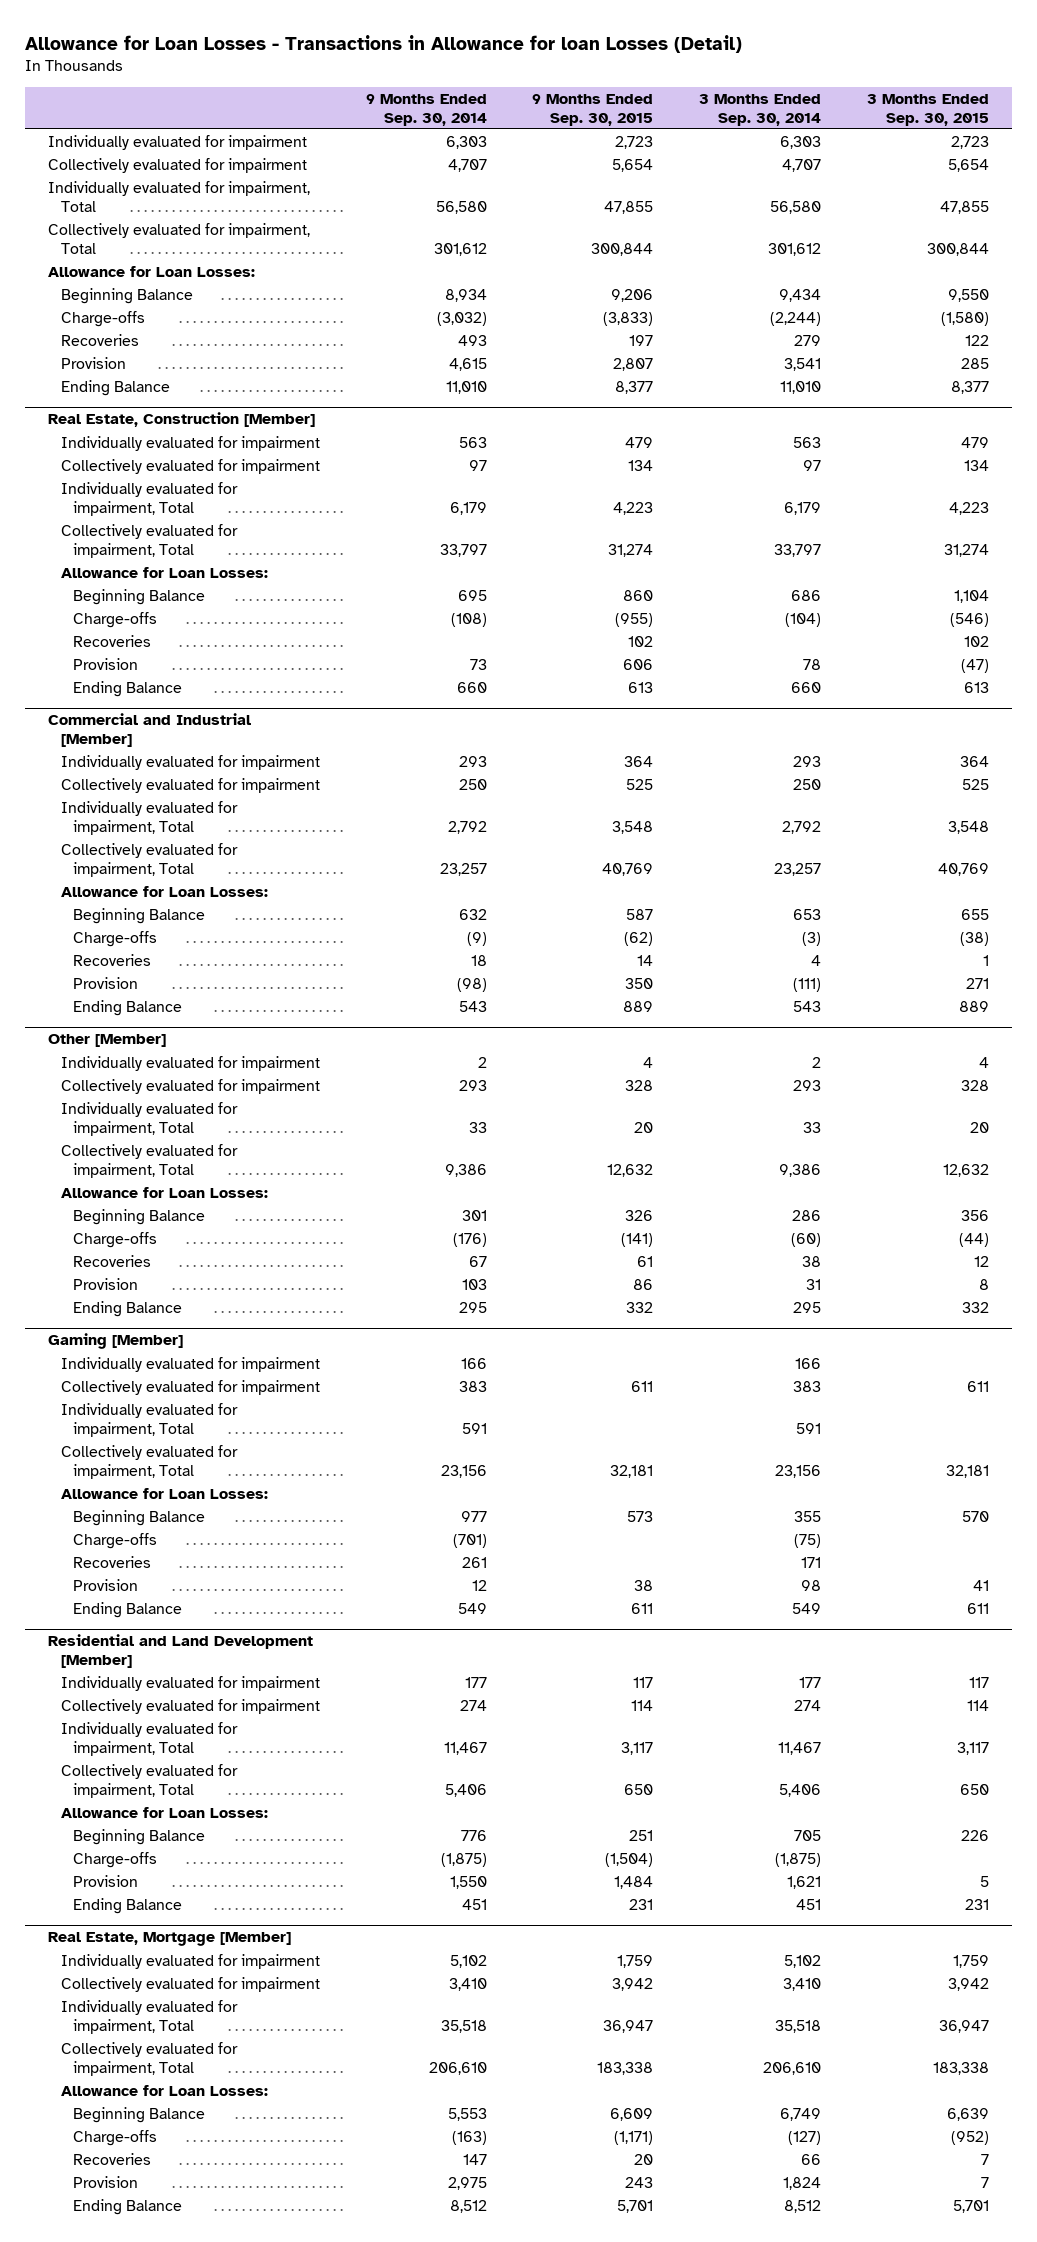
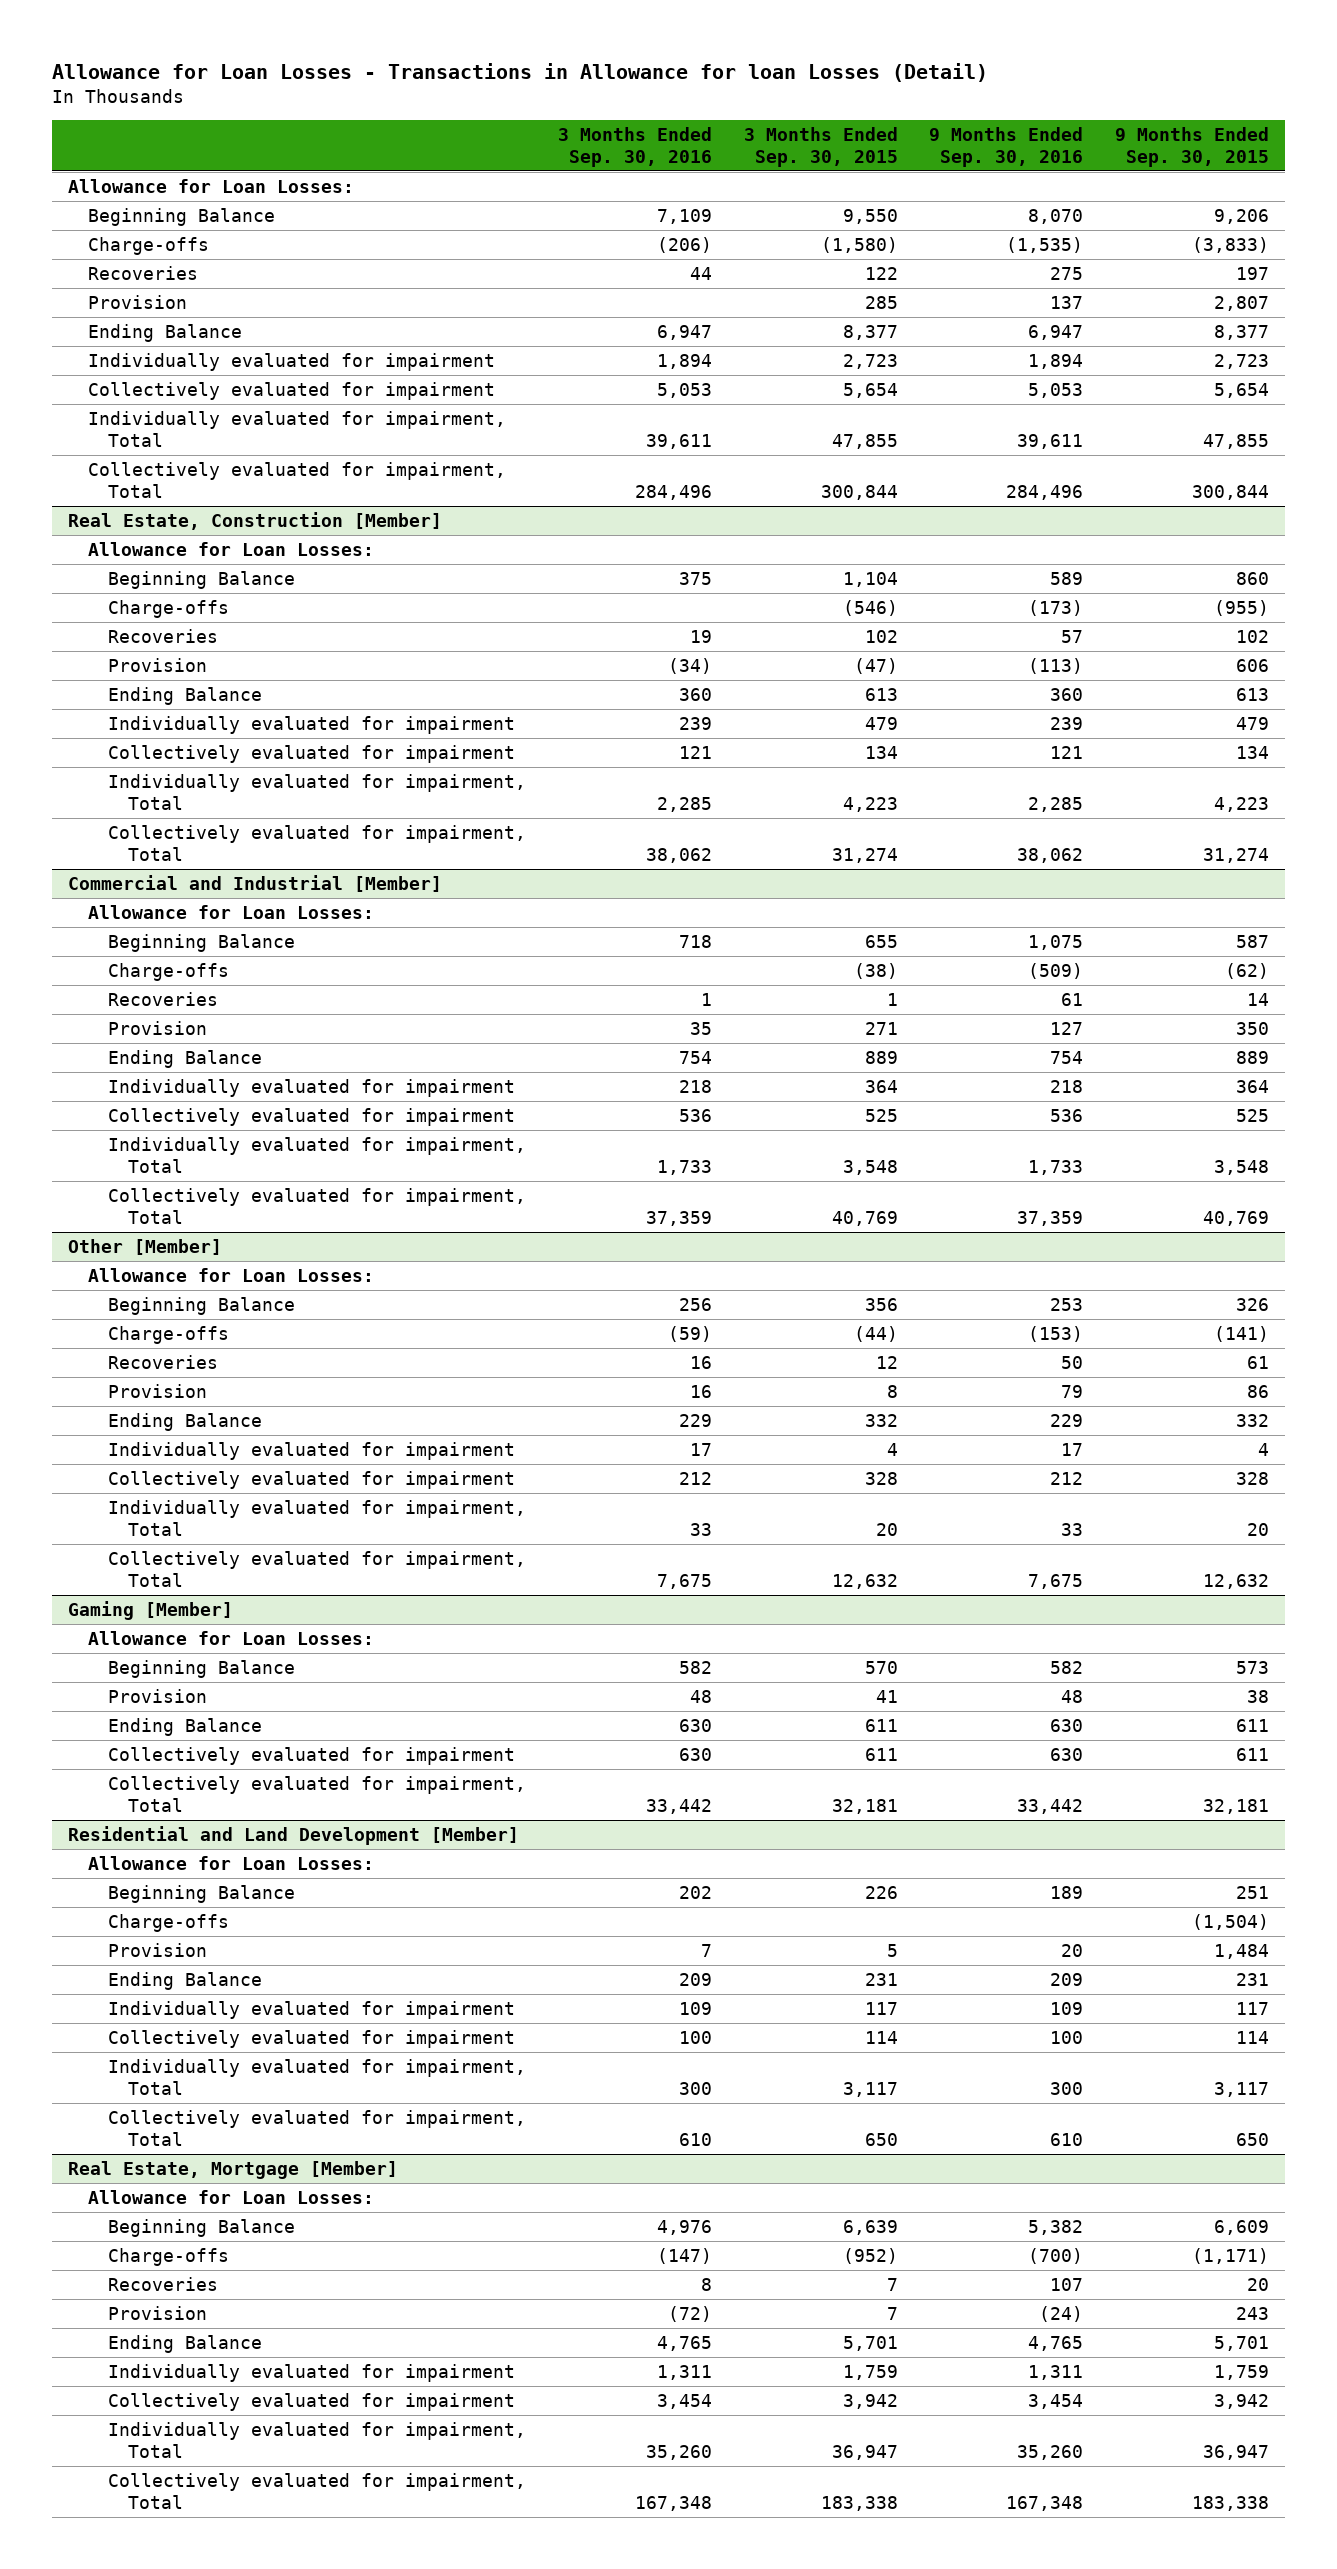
[365,94,487,126] 9 Months Ended Sep. 30, 2014 -> none
[699,94,822,126] 3 Months Ended Sep. 30, 2014 -> none
none -> [557,126,712,167] 3 Months Ended Sep. 30, 2016
none -> [929,126,1084,167] 9 Months Ended Sep. 30, 2016
[47,135,307,151] Individually evaluated for impairment -> [88,352,496,371] Individually evaluated for impairment
[47,158,307,174] Collectively evaluated for impairment -> [88,381,496,400] Collectively evaluated for impairment
[47,181,310,212] Individually evaluated for impairment, Total -> [88,410,507,447] Individually evaluated for impairment, Total
[47,223,310,254] Collectively evaluated for impairment, Total -> [88,461,507,498] Collectively evaluated for impairment, Total
[60,436,320,452] Individually evaluated for impairment -> [108,715,516,734] Individually evaluated for impairment
[60,459,320,475] Collectively evaluated for impairment -> [108,744,516,763] Collectively evaluated for impairment
[60,482,238,516] Individually evaluated for impairment, Total -> [108,773,527,810] Individually evaluated for impairment, Total
[60,524,238,558] Collectively evaluated for impairment, Total -> [108,824,527,861] Collectively evaluated for impairment, Total
[60,755,320,771] Individually evaluated for impairment -> [108,1078,516,1097] Individually evaluated for impairment
[60,778,320,794] Collectively evaluated for impairment -> [108,1107,516,1126] Collectively evaluated for impairment
[60,801,238,835] Individually evaluated for impairment, Total -> [108,1136,527,1173] Individually evaluated for impairment, Total
[60,843,238,877] Collectively evaluated for impairment, Total -> [108,1187,527,1224] Collectively evaluated for impairment, Total
[60,1056,320,1072] Individually evaluated for impairment -> [108,1441,516,1460] Individually evaluated for impairment
[60,1079,320,1095] Collectively evaluated for impairment -> [108,1470,516,1489] Collectively evaluated for impairment
[60,1102,238,1136] Individually evaluated for impairment, Total -> [108,1499,527,1536] Individually evaluated for impairment, Total
[60,1144,238,1178] Collectively evaluated for impairment, Total -> [108,1550,527,1587] Collectively evaluated for impairment, Total
[60,1357,320,1373] Individually evaluated for impairment -> none
[60,1403,238,1437] Individually evaluated for impairment, Total -> none
[73,1533,158,1550] Charge-offs -> none
[73,1556,152,1569] Recoveries -> none
[60,1380,320,1396] Collectively evaluated for impairment -> [108,1746,516,1765] Collectively evaluated for impairment
[60,1445,238,1479] Collectively evaluated for impairment, Total -> [108,1775,527,1812] Collectively evaluated for impairment, Total
[60,1676,320,1692] Individually evaluated for impairment -> [108,2000,516,2019] Individually evaluated for impairment
[60,1699,320,1715] Collectively evaluated for impairment -> [108,2029,516,2048] Collectively evaluated for impairment
[60,1722,238,1756] Individually evaluated for impairment, Total -> [108,2058,527,2095] Individually evaluated for impairment, Total
[60,1764,238,1798] Collectively evaluated for impairment, Total -> [108,2109,527,2146] Collectively evaluated for impairment, Total
[60,1954,320,1970] Individually evaluated for impairment -> [108,2363,516,2382] Individually evaluated for impairment
[60,1977,320,1993] Collectively evaluated for impairment -> [108,2392,516,2411] Collectively evaluated for impairment
[60,2000,238,2034] Individually evaluated for impairment, Total -> [108,2421,527,2458] Individually evaluated for impairment, Total
[60,2042,238,2076] Collectively evaluated for impairment, Total -> [108,2472,527,2509] Collectively evaluated for impairment, Total

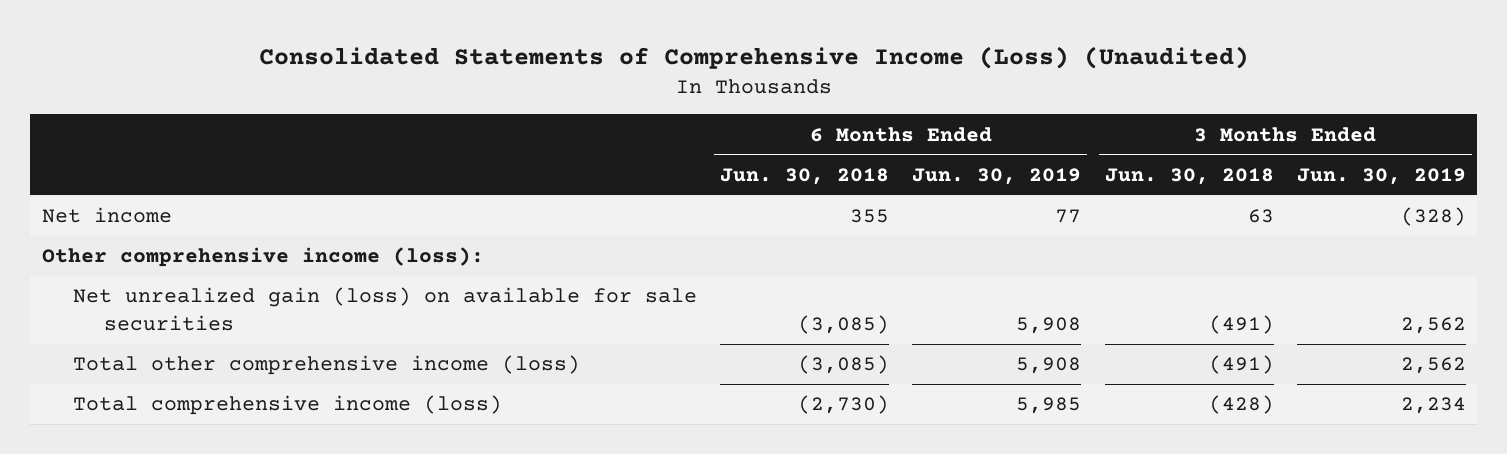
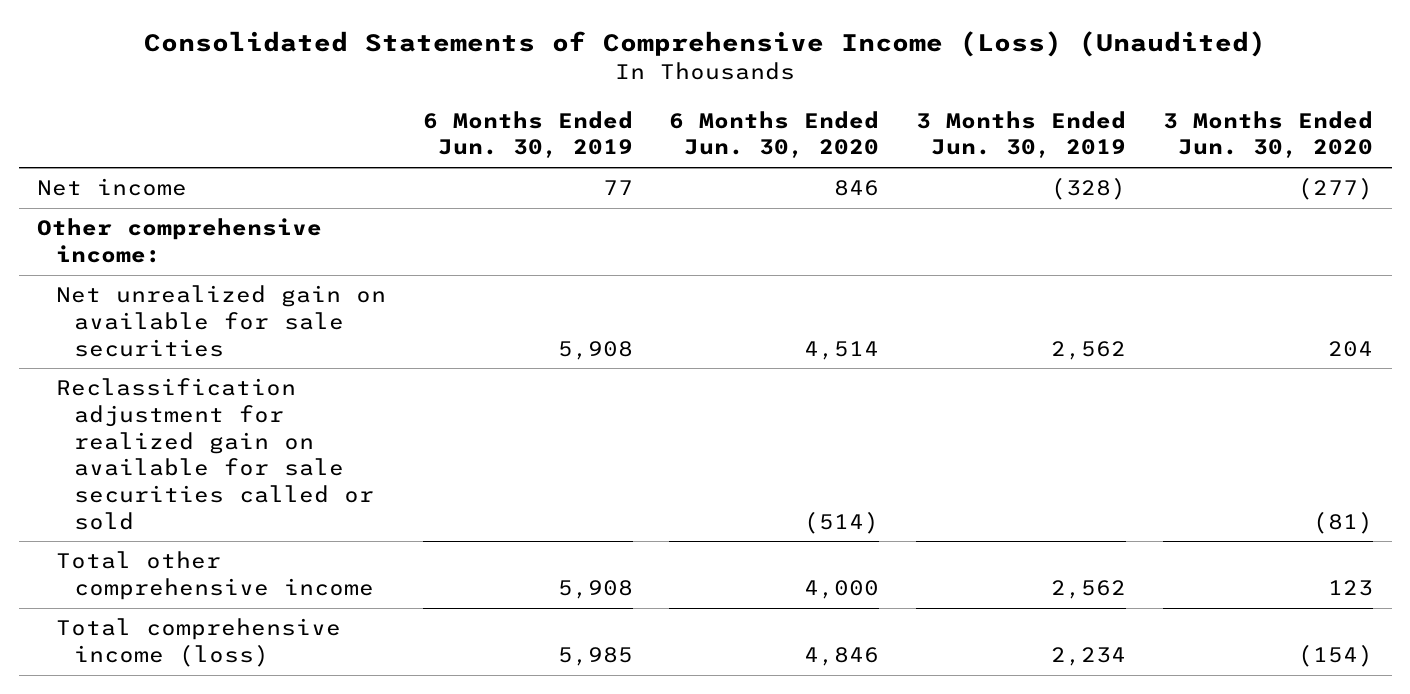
[720,168,890,186] Jun. 30, 2018 -> none
[1104,168,1274,186] Jun. 30, 2018 -> none
none -> [669,110,880,159] 6 Months Ended Jun. 30, 2020
none -> [1163,110,1374,159] 3 Months Ended Jun. 30, 2020
[41,247,484,268] Other comprehensive income (loss): -> [37,218,323,264] Other comprehensive income:
[73,287,698,332] Net unrealized gain (loss) on available for sale securities -> [55,285,386,357] Net unrealized gain on available for sale securities
none -> [55,378,375,530] Reclassification adjustment for realized gain on available for sale securities called or sold
[73,355,581,376] Total other comprehensive income (loss) -> [55,551,375,601] Total other comprehensive income

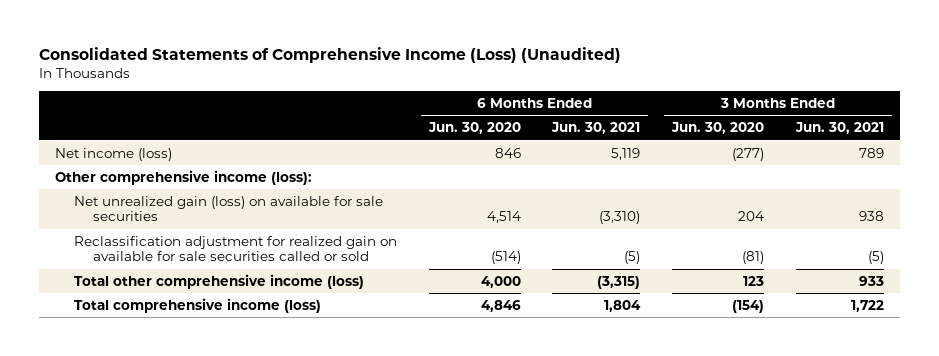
[422,110,633,159] 6 Months Ended Jun. 30, 2019 -> none
[916,110,1127,159] 3 Months Ended Jun. 30, 2019 -> none
none -> [551,122,641,135] Jun. 30, 2021
none -> [794,122,884,135] Jun. 30, 2021
[37,178,188,197] Net income -> [55,147,173,161] Net income (loss)
[37,218,323,264] Other comprehensive income: -> [55,169,313,185] Other comprehensive income (loss):
[55,285,386,357] Net unrealized gain on available for sale securities -> [74,195,384,222] Net unrealized gain (loss) on available for sale securities
[55,551,375,601] Total other comprehensive income -> [74,273,365,289] Total other comprehensive income (loss)

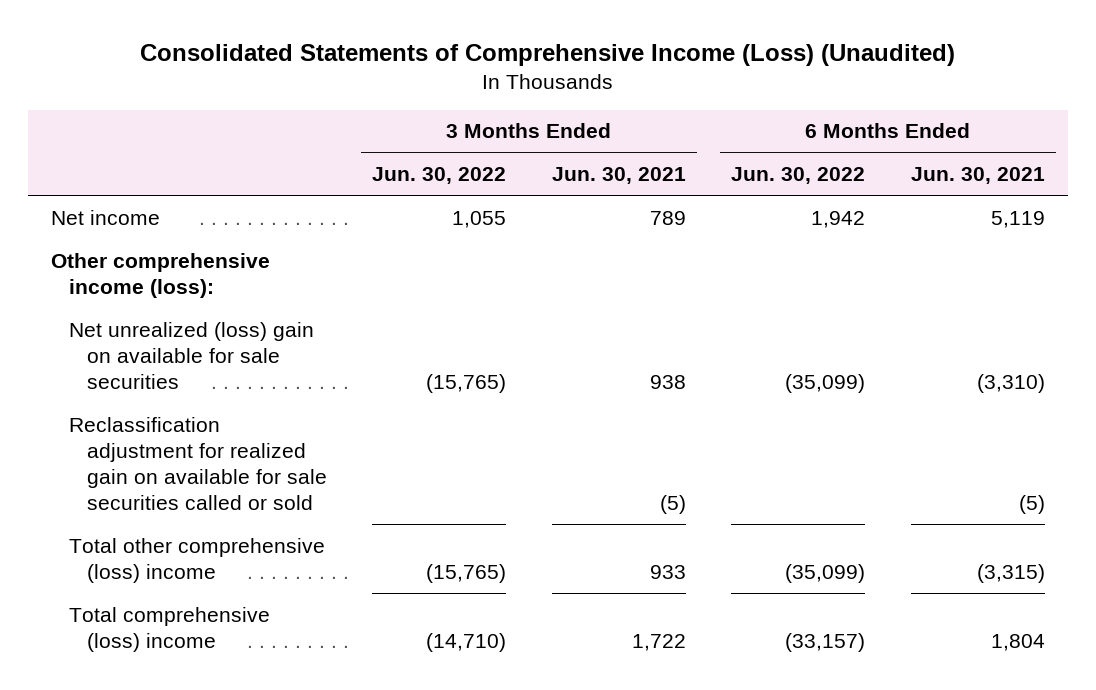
[427,122,521,135] Jun. 30, 2020 -> none
[671,122,765,135] Jun. 30, 2020 -> none
none -> [372,167,507,185] Jun. 30, 2022
none -> [731,167,866,185] Jun. 30, 2022
[55,147,173,161] Net income (loss) -> [50,209,160,225] Net income
[74,195,384,222] Net unrealized gain (loss) on available for sale securities -> [68,321,314,389] Net unrealized (loss) gain on available for sale securities
[74,273,365,289] Total other comprehensive income (loss) -> [68,537,325,583] Total other comprehensive (loss) income
[74,297,322,313] Total comprehensive income (loss) -> [68,606,270,652] Total comprehensive (loss) income

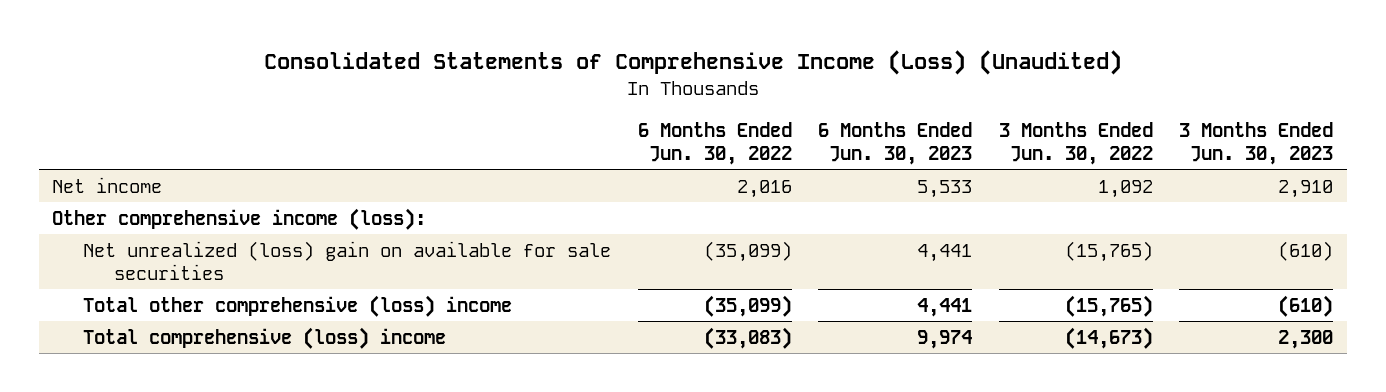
[551,167,686,185] Jun. 30, 2021 -> none
[910,167,1045,185] Jun. 30, 2021 -> none
none -> [818,121,973,165] 6 Months Ended Jun. 30, 2023
none -> [1179,121,1334,165] 3 Months Ended Jun. 30, 2023
[452,210,507,228] 1,055 -> [1097,179,1153,198] 1,092
[811,210,866,228] 1,942 -> [736,179,792,198] 2,016
[68,416,327,510] Reclassification adjustment for realized gain on available for sale securities called or sold -> none
[426,632,507,652] (14,710) -> [1064,326,1153,349] (14,673)
[785,632,866,652] (33,157) -> [703,326,792,349] (33,083)

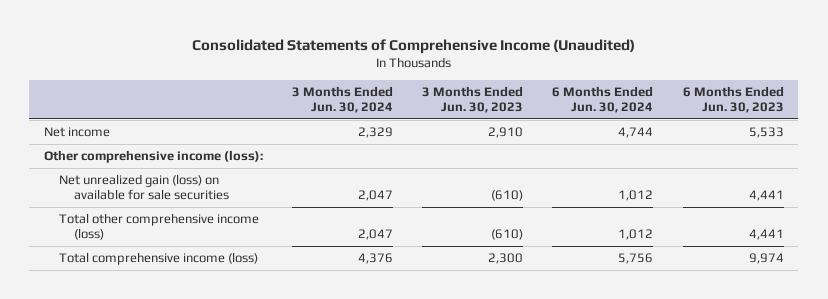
[263,49,1122,75] Consolidated Statements of Comprehensive Income (Loss) (Unaudited) -> [191,38,635,54] Consolidated Statements of Comprehensive Income (Unaudited)
[637,121,792,165] 6 Months Ended Jun. 30, 2022 -> none
[998,121,1153,165] 3 Months Ended Jun. 30, 2022 -> none
none -> [292,85,394,114] 3 Months Ended Jun. 30, 2024
none -> [552,85,654,114] 6 Months Ended Jun. 30, 2024
[82,240,611,280] Net unrealized (loss) gain on available for sale securities -> [58,173,229,201] Net unrealized gain (loss) on available for sale securities
[82,294,512,317] Total other comprehensive (loss) income -> [58,212,259,241] Total other comprehensive income (loss)
[82,326,446,349] Total comprehensive (loss) income -> [58,251,258,265] Total comprehensive income (loss)

